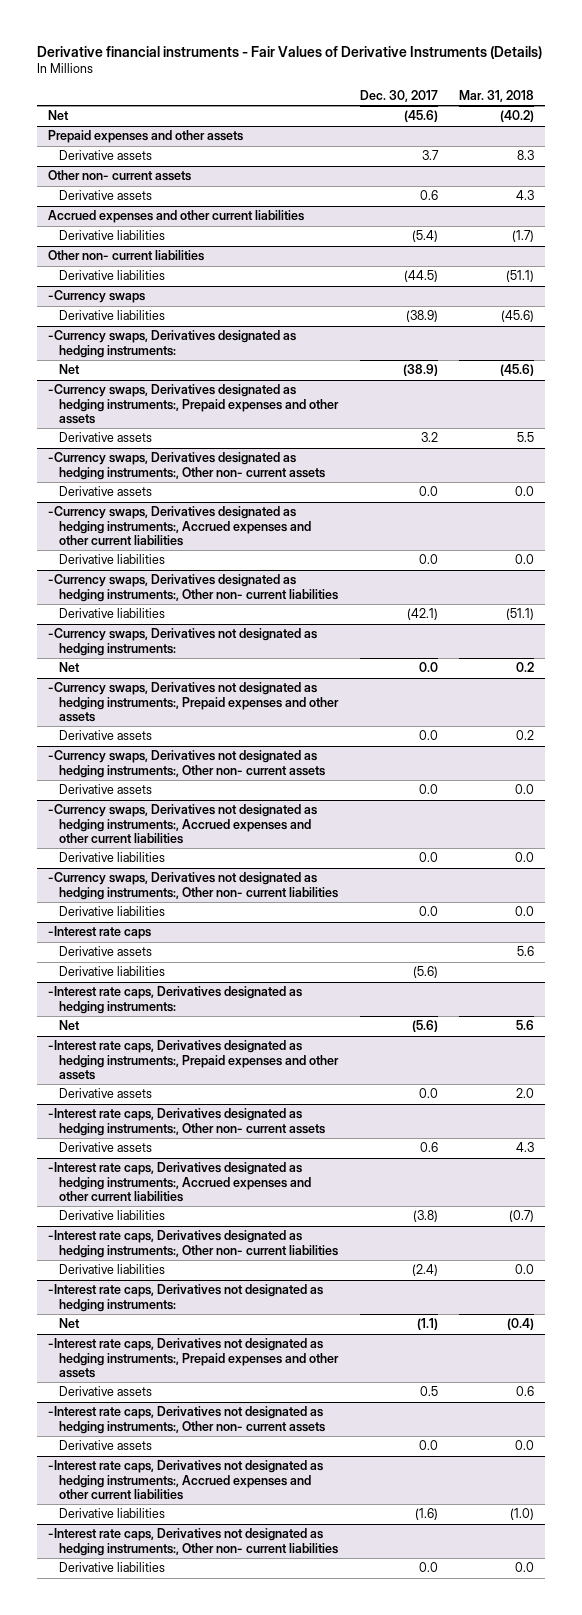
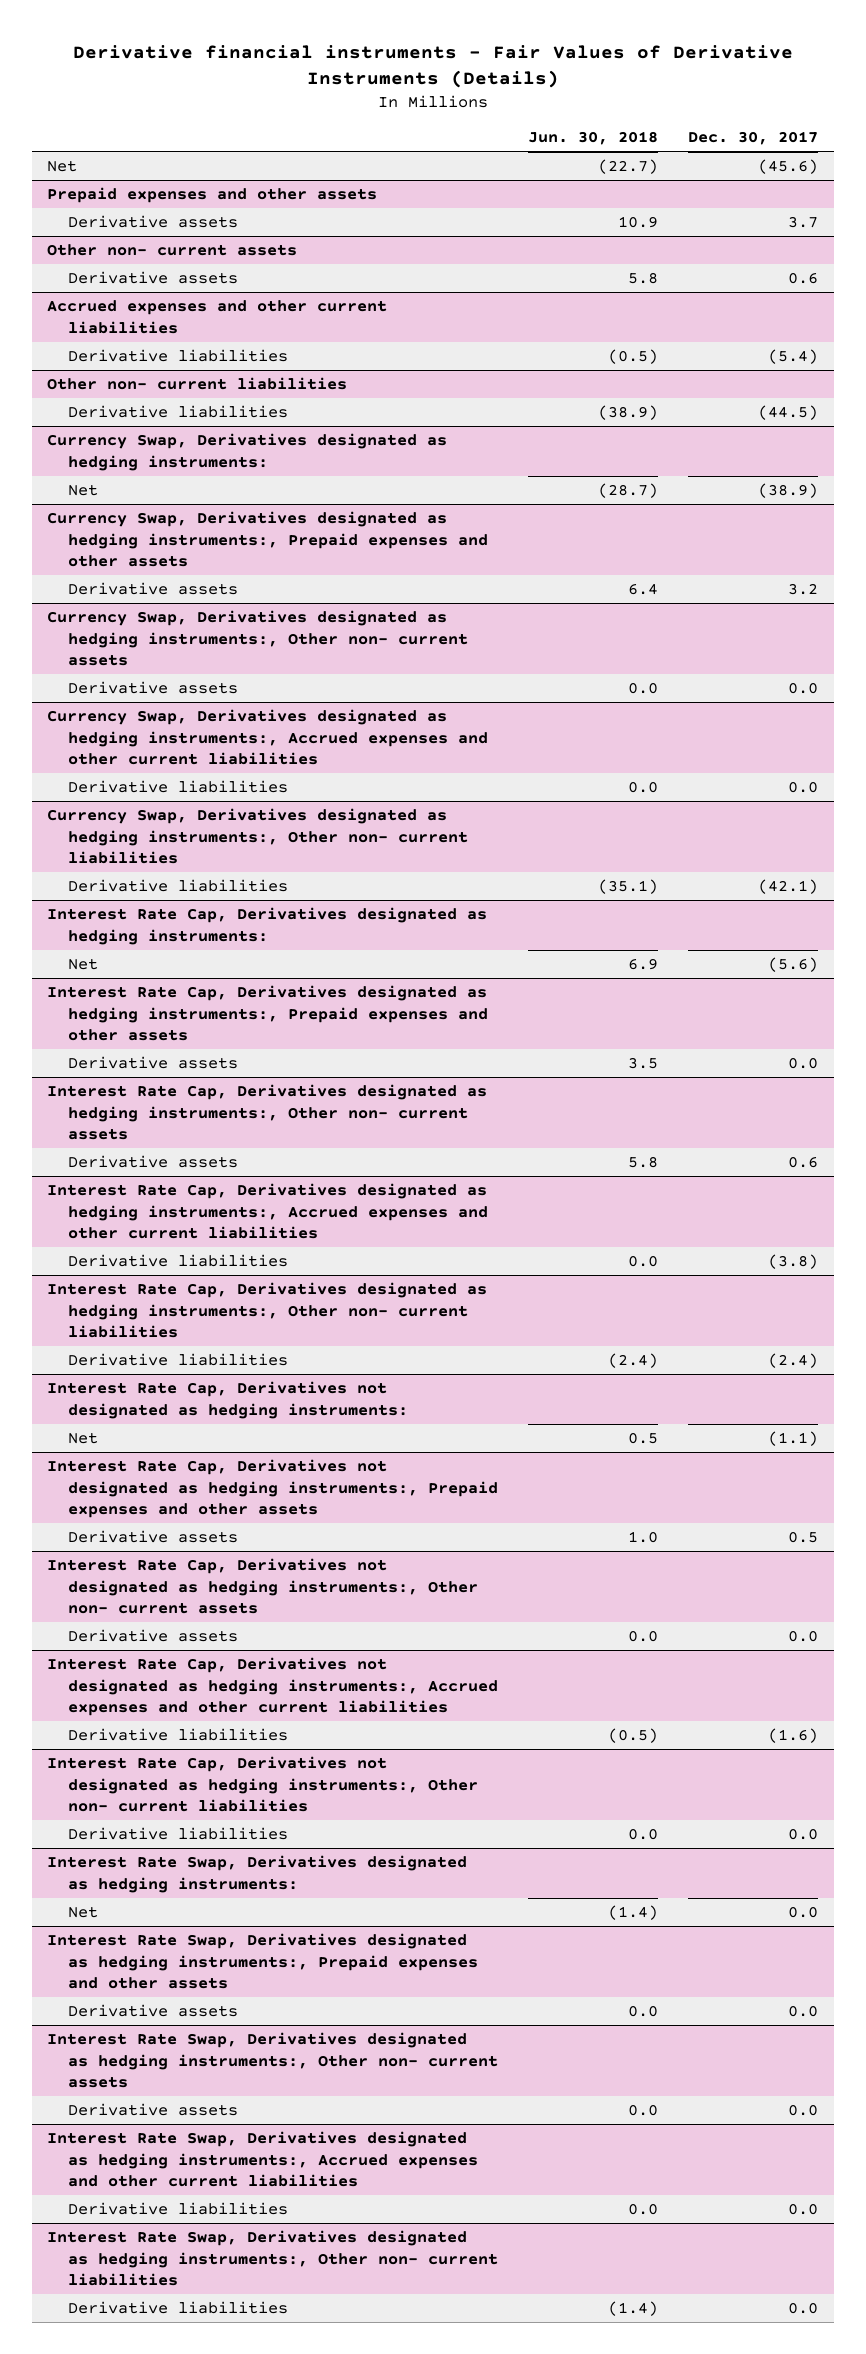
[459,90,535,103] Mar. 31, 2018 -> none
none -> [527,131,658,146] Jun. 30, 2018
[48,290,146,304] -Currency swaps -> none
[59,310,166,321] Derivative liabilities -> none
[48,330,297,358] -Currency swaps, Derivatives designated as hedging instruments: -> [47,432,448,471] Currency Swap, Derivatives designated as hedging instruments:
[48,384,340,425] -Currency swaps, Derivatives designated as hedging instruments:, Prepaid expenses and other assets -> [47,510,488,568] Currency Swap, Derivatives designated as hedging instruments:, Prepaid expenses and other assets
[48,452,326,480] -Currency swaps, Derivatives designated as hedging instruments:, Other non- current assets -> [47,609,468,667] Currency Swap, Derivatives designated as hedging instruments:, Other non- current assets
[48,506,312,547] -Currency swaps, Derivatives designated as hedging instruments:, Accrued expenses and other current liabilities -> [47,708,488,766] Currency Swap, Derivatives designated as hedging instruments:, Accrued expenses and other current liabilities
[48,574,339,602] -Currency swaps, Derivatives designated as hedging instruments:, Other non- current liabilities -> [47,807,468,865] Currency Swap, Derivatives designated as hedging instruments:, Other non- current liabilities
[48,628,318,656] -Currency swaps, Derivatives not designated as hedging instruments: -> none
[59,662,81,673] Net -> none
[48,682,340,723] -Currency swaps, Derivatives not designated as hedging instruments:, Prepaid expenses and other assets -> none
[59,730,153,741] Derivative assets -> none
[48,750,326,778] -Currency swaps, Derivatives not designated as hedging instruments:, Other non- current assets -> none
[59,784,153,795] Derivative assets -> none
[48,804,318,845] -Currency swaps, Derivatives not designated as hedging instruments:, Accrued expenses and other current liabilities -> none
[59,852,166,863] Derivative liabilities -> none
[48,872,339,900] -Currency swaps, Derivatives not designated as hedging instruments:, Other non- current liabilities -> none
[59,906,166,917] Derivative liabilities -> none
[48,926,152,940] -Interest rate caps -> none
[59,946,153,957] Derivative assets -> none
[59,966,166,977] Derivative liabilities -> none
[48,986,303,1014] -Interest rate caps, Derivatives designated as hedging instruments: -> [47,906,488,945] Interest Rate Cap, Derivatives designated as hedging instruments:
[48,1040,340,1081] -Interest rate caps, Derivatives designated as hedging instruments:, Prepaid expenses and other assets -> [47,984,488,1042] Interest Rate Cap, Derivatives designated as hedging instruments:, Prepaid expenses and other assets
[48,1108,326,1136] -Interest rate caps, Derivatives designated as hedging instruments:, Other non- current assets -> [47,1083,488,1141] Interest Rate Cap, Derivatives designated as hedging instruments:, Other non- current assets
[48,1162,312,1203] -Interest rate caps, Derivatives designated as hedging instruments:, Accrued expenses and other current liabilities -> [47,1182,488,1240] Interest Rate Cap, Derivatives designated as hedging instruments:, Accrued expenses and other current liabilities
[48,1230,339,1258] -Interest rate caps, Derivatives designated as hedging instruments:, Other non- current liabilities -> [47,1281,488,1339] Interest Rate Cap, Derivatives designated as hedging instruments:, Other non- current liabilities
[48,1284,324,1312] -Interest rate caps, Derivatives not designated as hedging instruments: -> [47,1380,408,1419] Interest Rate Cap, Derivatives not designated as hedging instruments:
[48,1338,340,1379] -Interest rate caps, Derivatives not designated as hedging instruments:, Prepaid expenses and other assets -> [47,1458,498,1519] Interest Rate Cap, Derivatives not designated as hedging instruments:, Prepaid expenses and other assets
[48,1406,326,1434] -Interest rate caps, Derivatives not designated as hedging instruments:, Other non- current assets -> [47,1557,478,1615] Interest Rate Cap, Derivatives not designated as hedging instruments:, Other non- current assets
[48,1460,324,1501] -Interest rate caps, Derivatives not designated as hedging instruments:, Accrued expenses and other current liabilities -> [47,1656,498,1717] Interest Rate Cap, Derivatives not designated as hedging instruments:, Accrued expenses and other current liabilities
[48,1528,339,1556] -Interest rate caps, Derivatives not designated as hedging instruments:, Other non- current liabilities -> [47,1755,478,1813] Interest Rate Cap, Derivatives not designated as hedging instruments:, Other non- current liabilities
none -> [47,1854,468,1893] Interest Rate Swap, Derivatives designated as hedging instruments:
none -> [67,1905,98,1918] Net
none -> [47,1932,478,1990] Interest Rate Swap, Derivatives designated as hedging instruments:, Prepaid expenses and other assets
none -> [67,2003,238,2017] Derivative assets
none -> [47,2031,498,2089] Interest Rate Swap, Derivatives designated as hedging instruments:, Other non- current assets
none -> [67,2102,238,2116] Derivative assets
none -> [47,2130,478,2188] Interest Rate Swap, Derivatives designated as hedging instruments:, Accrued expenses and other current liabilities
none -> [67,2201,288,2215] Derivative liabilities
none -> [47,2229,498,2287] Interest Rate Swap, Derivatives designated as hedging instruments:, Other non- current liabilities
none -> [67,2300,288,2314] Derivative liabilities

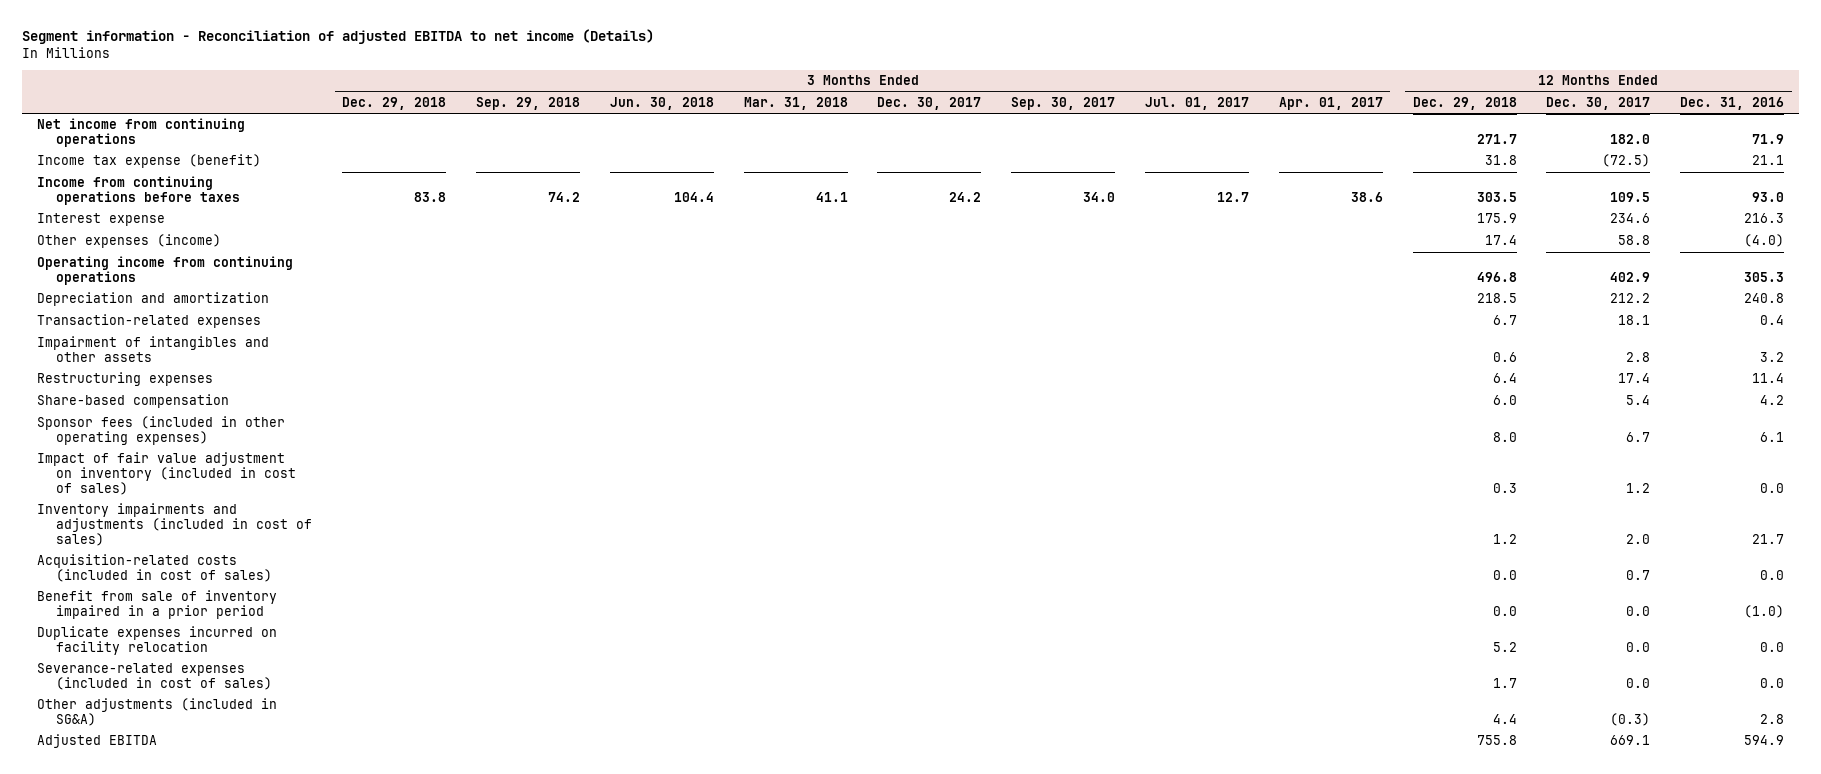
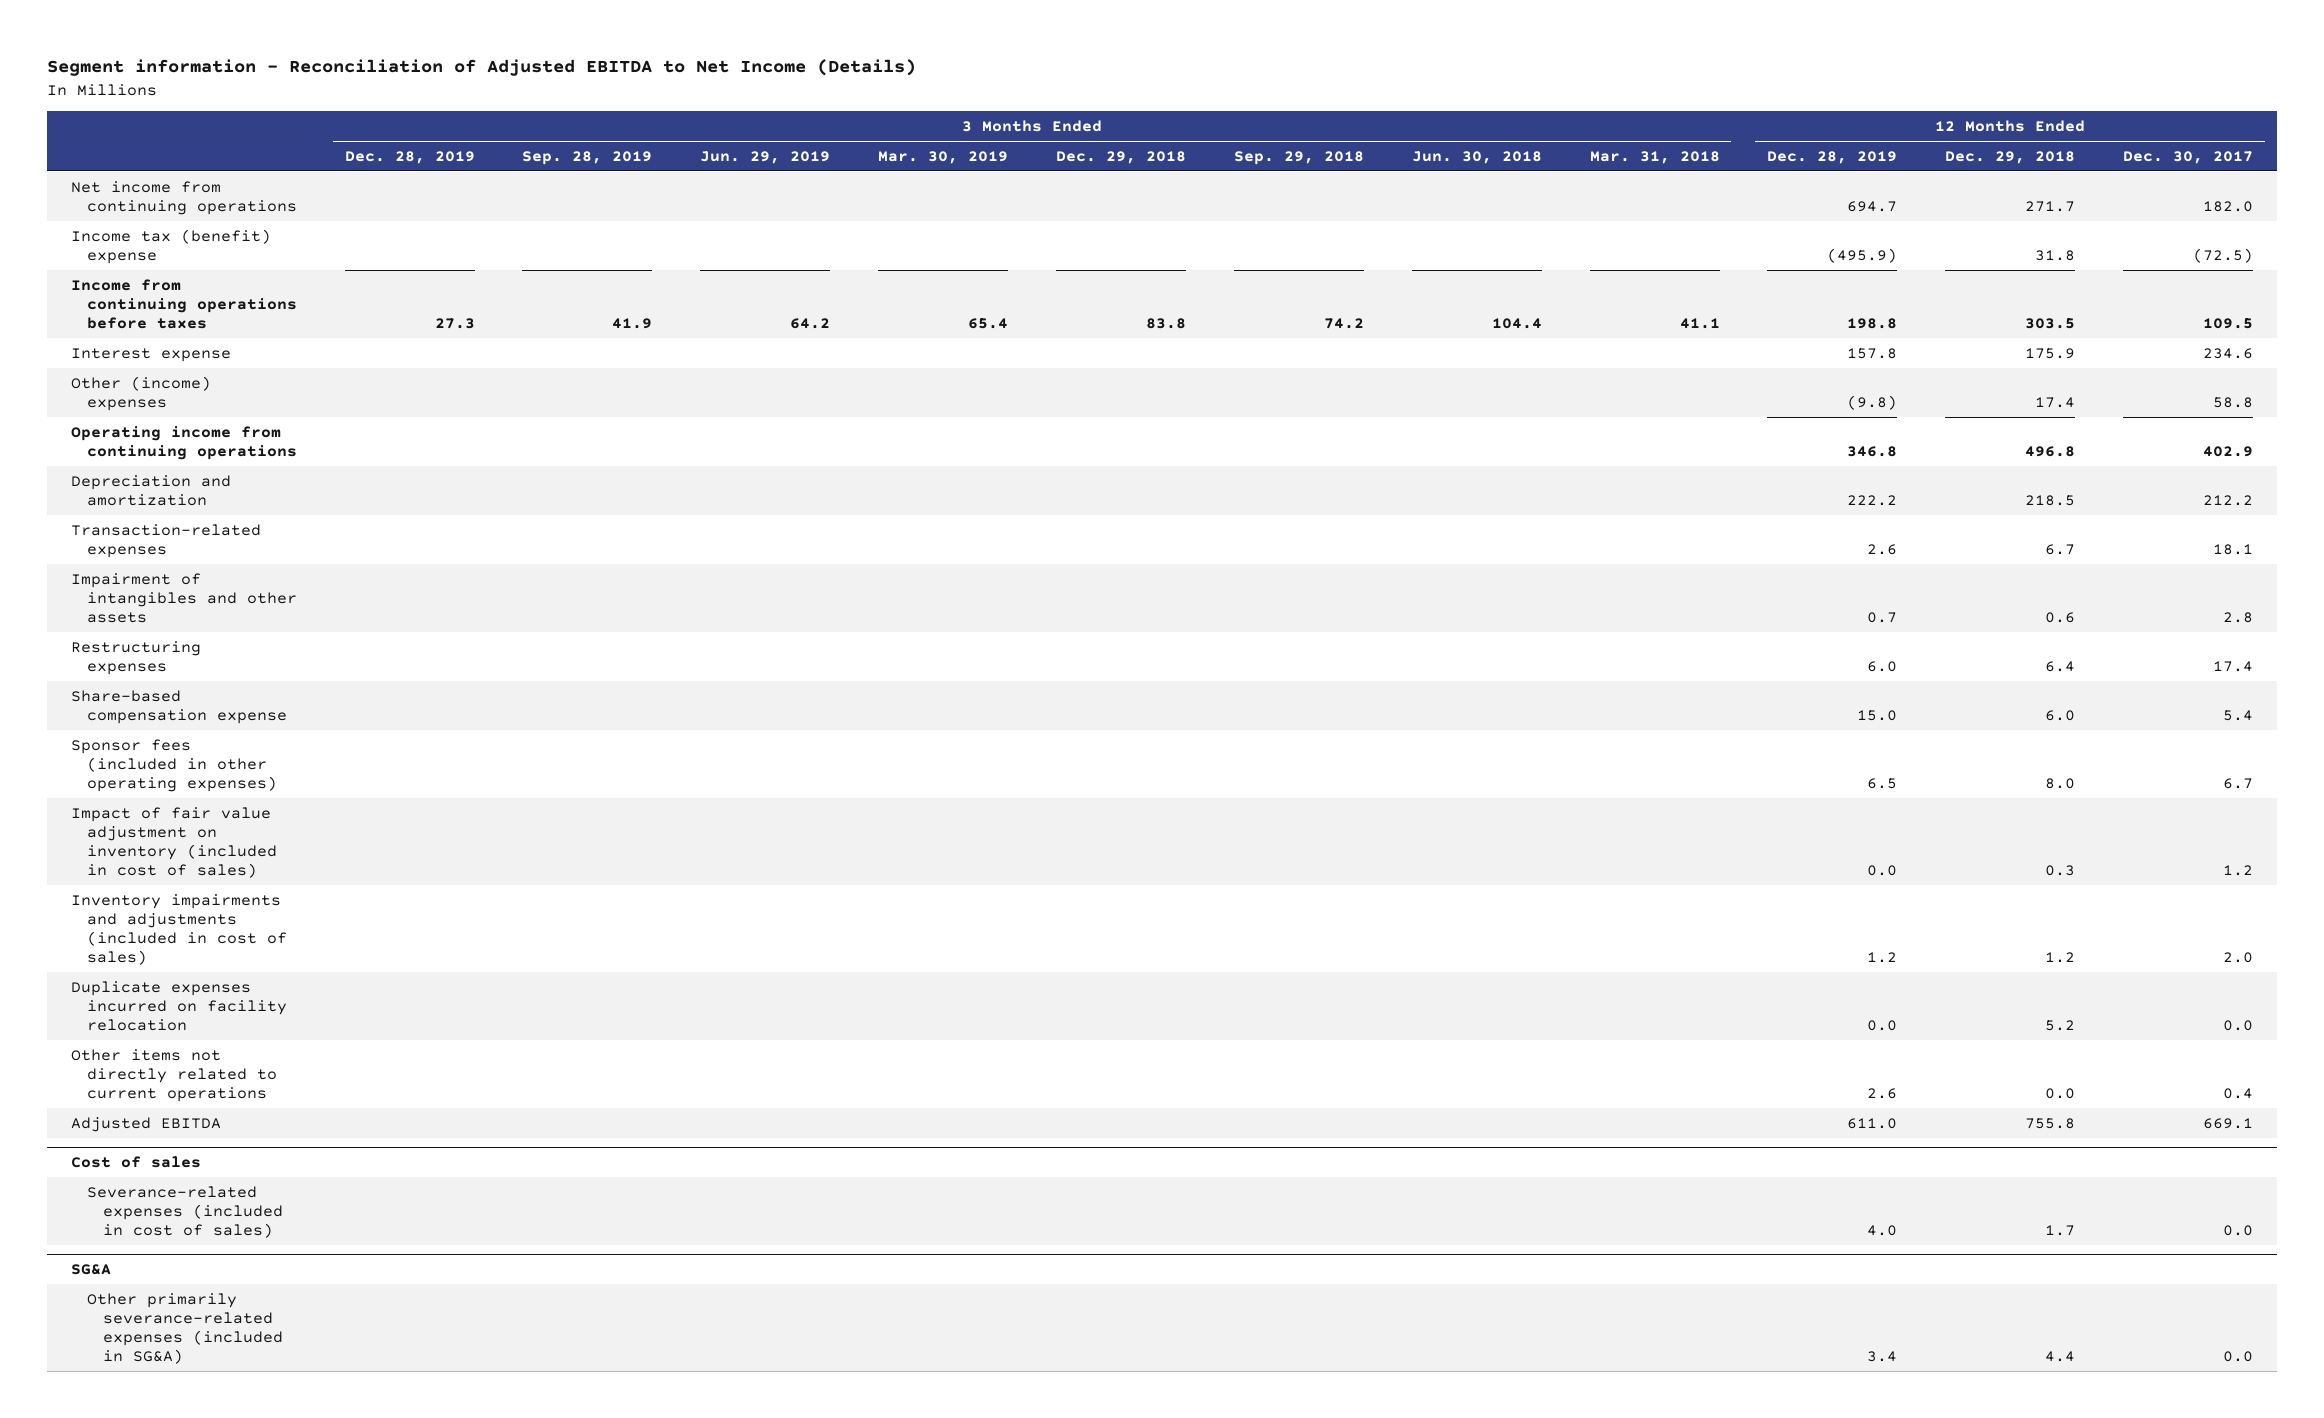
[22,29,655,45] Segment information - Reconciliation of adjusted EBITDA to net income (Details) -> [46,59,916,77] Segment information - Reconciliation of Adjusted EBITDA to Net Income (Details)
[877,96,982,110] Dec. 30, 2017 -> none
[1011,96,1116,110] Sep. 30, 2017 -> none
[1145,96,1250,110] Jul. 01, 2017 -> none
[1278,96,1383,110] Apr. 01, 2017 -> none
[1680,96,1785,110] Dec. 31, 2016 -> none
none -> [344,150,475,164] Dec. 28, 2019
none -> [522,150,653,165] Sep. 28, 2019
none -> [700,150,831,164] Jun. 29, 2019
none -> [878,150,1009,164] Mar. 30, 2019
none -> [1767,150,1898,164] Dec. 28, 2019
[37,154,262,169] Income tax expense (benefit) -> [70,228,271,264] Income tax (benefit) expense
[37,234,222,249] Other expenses (income) -> [70,375,211,411] Other (income) expenses
[37,394,230,409] Share-based compensation -> [70,689,287,724] Share-based compensation expense
[37,554,273,583] Acquisition-related costs (included in cost of sales) -> none
[37,590,278,620] Benefit from sale of inventory impaired in a prior period -> none
[37,663,273,691] Severance-related expenses (included in cost of sales) -> none
[37,698,278,727] Other adjustments (included in SG&A) -> none
none -> [70,1048,277,1103] Other items not directly related to current operations
none -> [70,1156,201,1169] Cost of sales
none -> [86,1185,283,1239] Severance-related expenses (included in cost of sales)
none -> [70,1264,111,1276] SG&A
none -> [86,1292,283,1365] Other primarily severance-related expenses (included in SG&A)

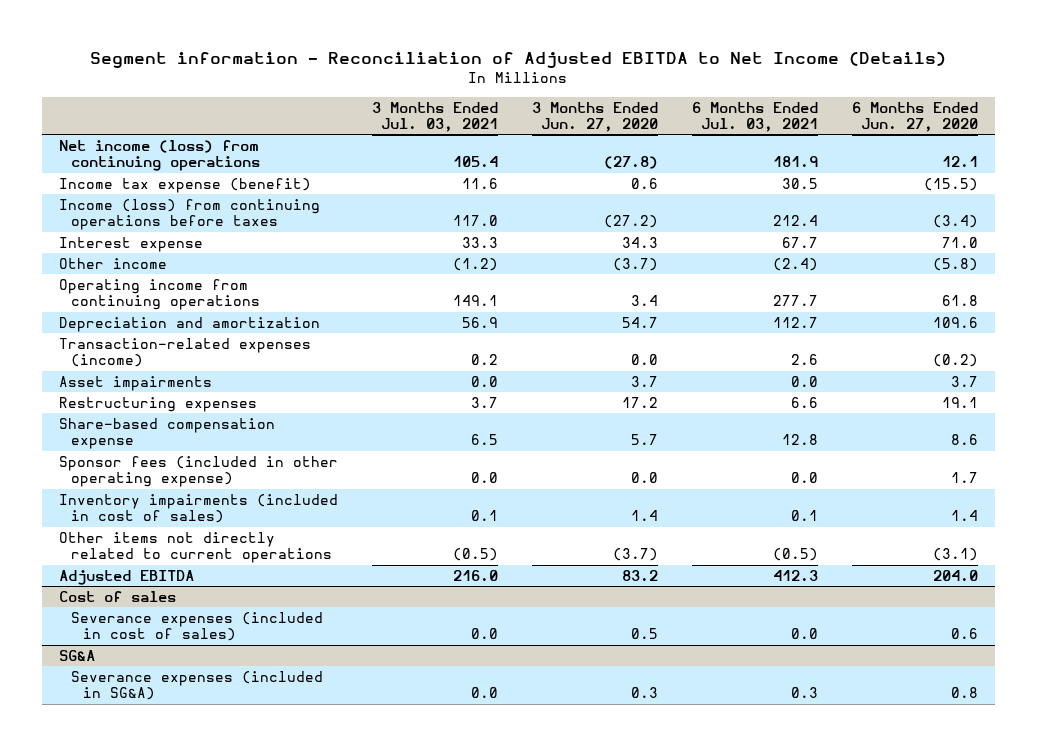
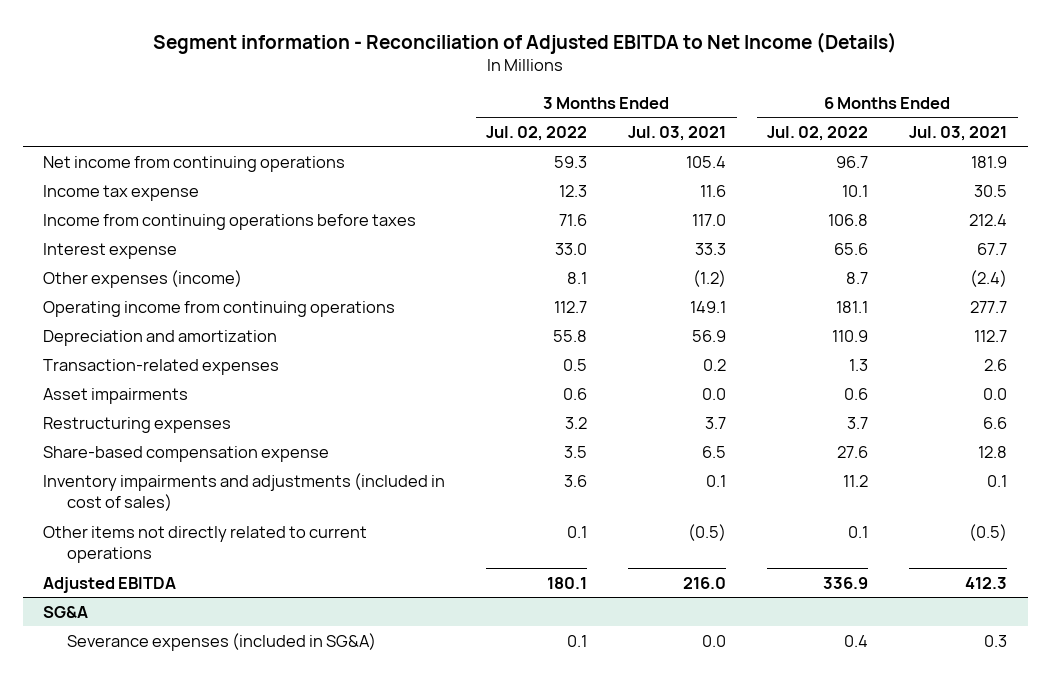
[531,101,658,133] 3 Months Ended Jun. 27, 2020 -> none
[852,101,979,133] 6 Months Ended Jun. 27, 2020 -> none
none -> [486,125,588,141] Jul. 02, 2022
none -> [767,125,869,141] Jul. 02, 2022
[58,140,260,172] Net income (loss) from continuing operations -> [43,155,346,172] Net income from continuing operations
[58,178,311,194] Income tax expense (benefit) -> [43,184,200,201] Income tax expense
[58,199,320,231] Income (loss) from continuing operations before taxes -> [43,213,417,230] Income from continuing operations before taxes
[58,258,167,270] Other income -> [43,269,243,288] Other expenses (income)
[58,338,311,368] Transaction-related expenses (income) -> [43,358,280,375] Transaction-related expenses
[58,456,338,488] Sponsor fees (included in other operating expense) -> none
[58,494,338,524] Inventory impairments (included in cost of sales) -> [43,472,446,512] Inventory impairments and adjustments (included in cost of sales)
[58,591,176,603] Cost of sales -> none
[70,612,323,642] Severance expenses (included in cost of sales) -> none

